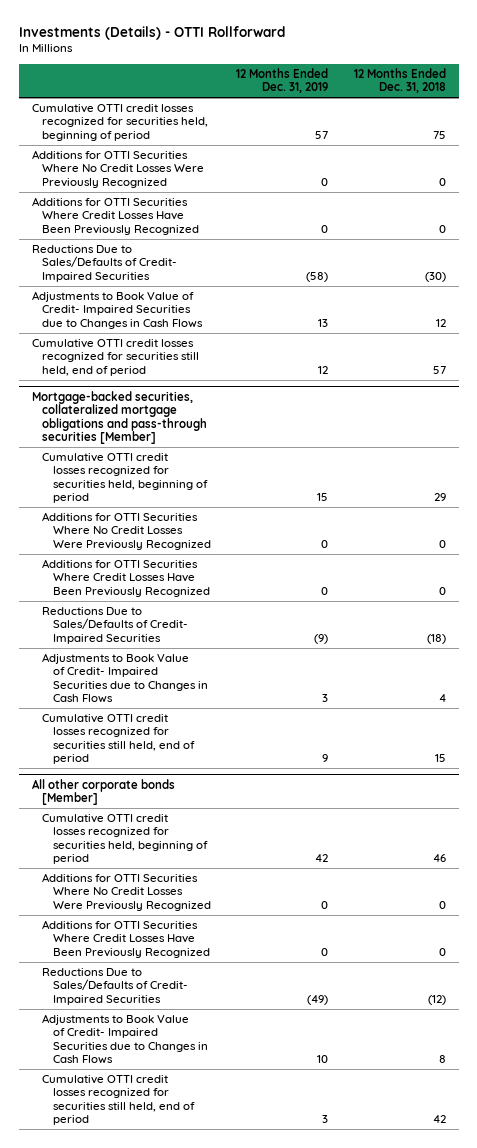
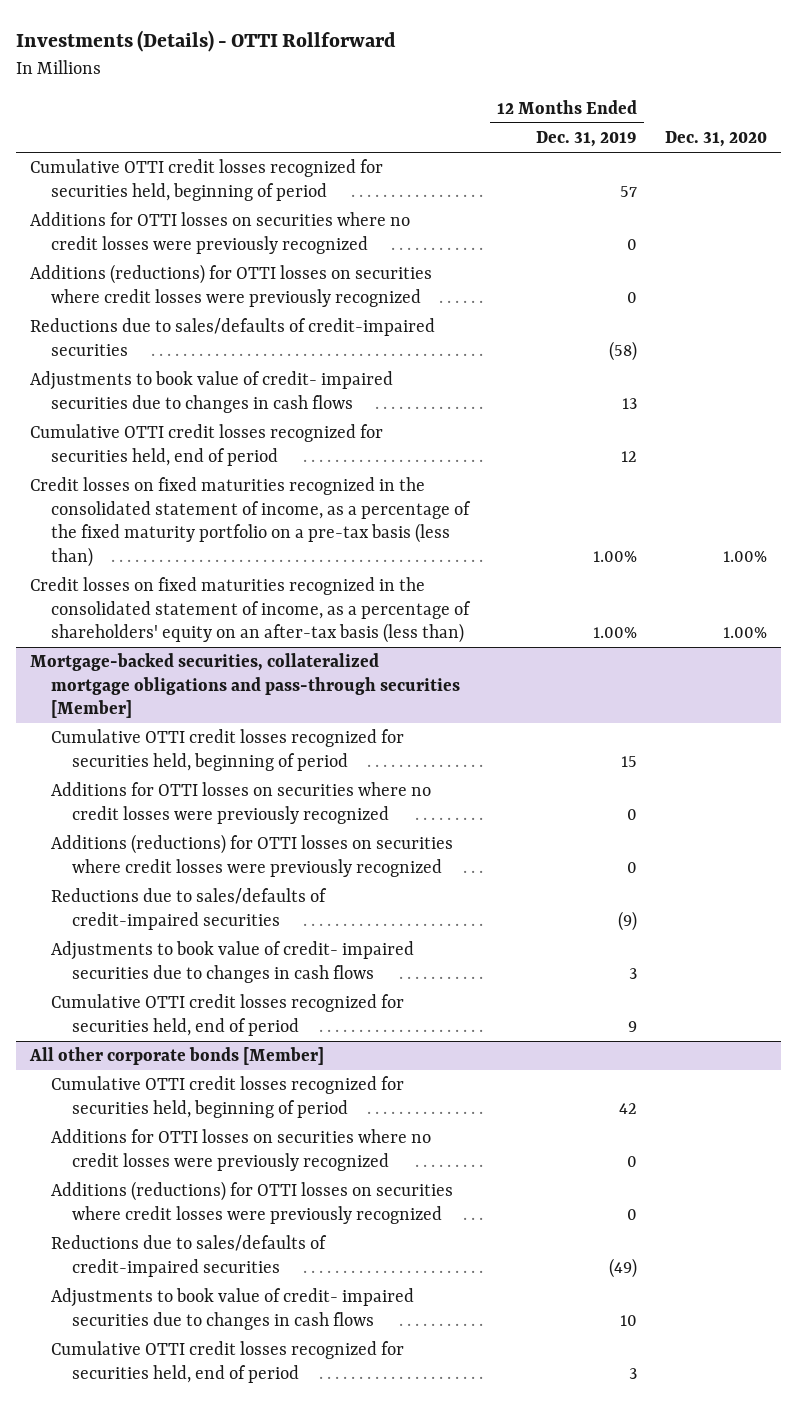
[353,67,446,94] 12 Months Ended Dec. 31, 2018 -> none
none -> [665,131,768,148] Dec. 31, 2020
[31,150,205,188] Additions for OTTI Securities Where No Credit Losses Were Previously Recognized -> [29,212,410,254] Additions for OTTI losses on securities where no credit losses were previously recognized
[31,197,200,235] Additions for OTTI Securities Where Credit Losses Have Been Previously Recognized -> [29,264,432,307] Additions (reductions) for OTTI losses on securities where credit losses were previously recognized
[31,245,178,282] Reductions Due to Sales/Defaults of Credit- Impaired Securities -> [29,318,435,356] Reductions due to sales/defaults of credit-impaired securities
[31,291,204,329] Adjustments to Book Value of Credit- Impaired Securities due to Changes in Cash Flows -> [29,371,393,413] Adjustments to book value of credit- impaired securities due to changes in cash flows
[31,339,200,376] Cumulative OTTI credit losses recognized for securities still held, end of period -> [29,424,383,466] Cumulative OTTI credit losses recognized for securities held, end of period
none -> [29,477,472,567] Credit losses on fixed maturities recognized in the consolidated statement of income, as a percentage of the fixed maturity portfolio on a pre-tax basis (less than)
none -> [29,577,472,644] Credit losses on fixed maturities recognized in the consolidated statement of income, as a percentage of shareholders' equity on an after-tax basis (less than)
[42,512,211,550] Additions for OTTI Securities Where No Credit Losses Were Previously Recognized -> [51,782,432,824] Additions for OTTI losses on securities where no credit losses were previously recognized
[42,559,210,597] Additions for OTTI Securities Where Credit Losses Have Been Previously Recognized -> [51,834,454,877] Additions (reductions) for OTTI losses on securities where credit losses were previously recognized
[42,607,188,644] Reductions Due to Sales/Defaults of Credit- Impaired Securities -> [51,888,328,930] Reductions due to sales/defaults of credit-impaired securities
[42,653,208,704] Adjustments to Book Value of Credit- Impaired Securities due to Changes in Cash Flows -> [51,941,415,983] Adjustments to book value of credit- impaired securities due to changes in cash flows
[42,714,195,765] Cumulative OTTI credit losses recognized for securities still held, end of period -> [51,994,405,1036] Cumulative OTTI credit losses recognized for securities held, end of period
[42,873,211,911] Additions for OTTI Securities Where No Credit Losses Were Previously Recognized -> [51,1129,432,1171] Additions for OTTI losses on securities where no credit losses were previously recognized
[42,920,210,958] Additions for OTTI Securities Where Credit Losses Have Been Previously Recognized -> [51,1181,454,1224] Additions (reductions) for OTTI losses on securities where credit losses were previously recognized
[42,968,188,1005] Reductions Due to Sales/Defaults of Credit- Impaired Securities -> [51,1235,328,1277] Reductions due to sales/defaults of credit-impaired securities
[42,1014,208,1065] Adjustments to Book Value of Credit- Impaired Securities due to Changes in Cash Flows -> [51,1288,415,1330] Adjustments to book value of credit- impaired securities due to changes in cash flows
[42,1075,195,1126] Cumulative OTTI credit losses recognized for securities still held, end of period -> [51,1341,405,1383] Cumulative OTTI credit losses recognized for securities held, end of period

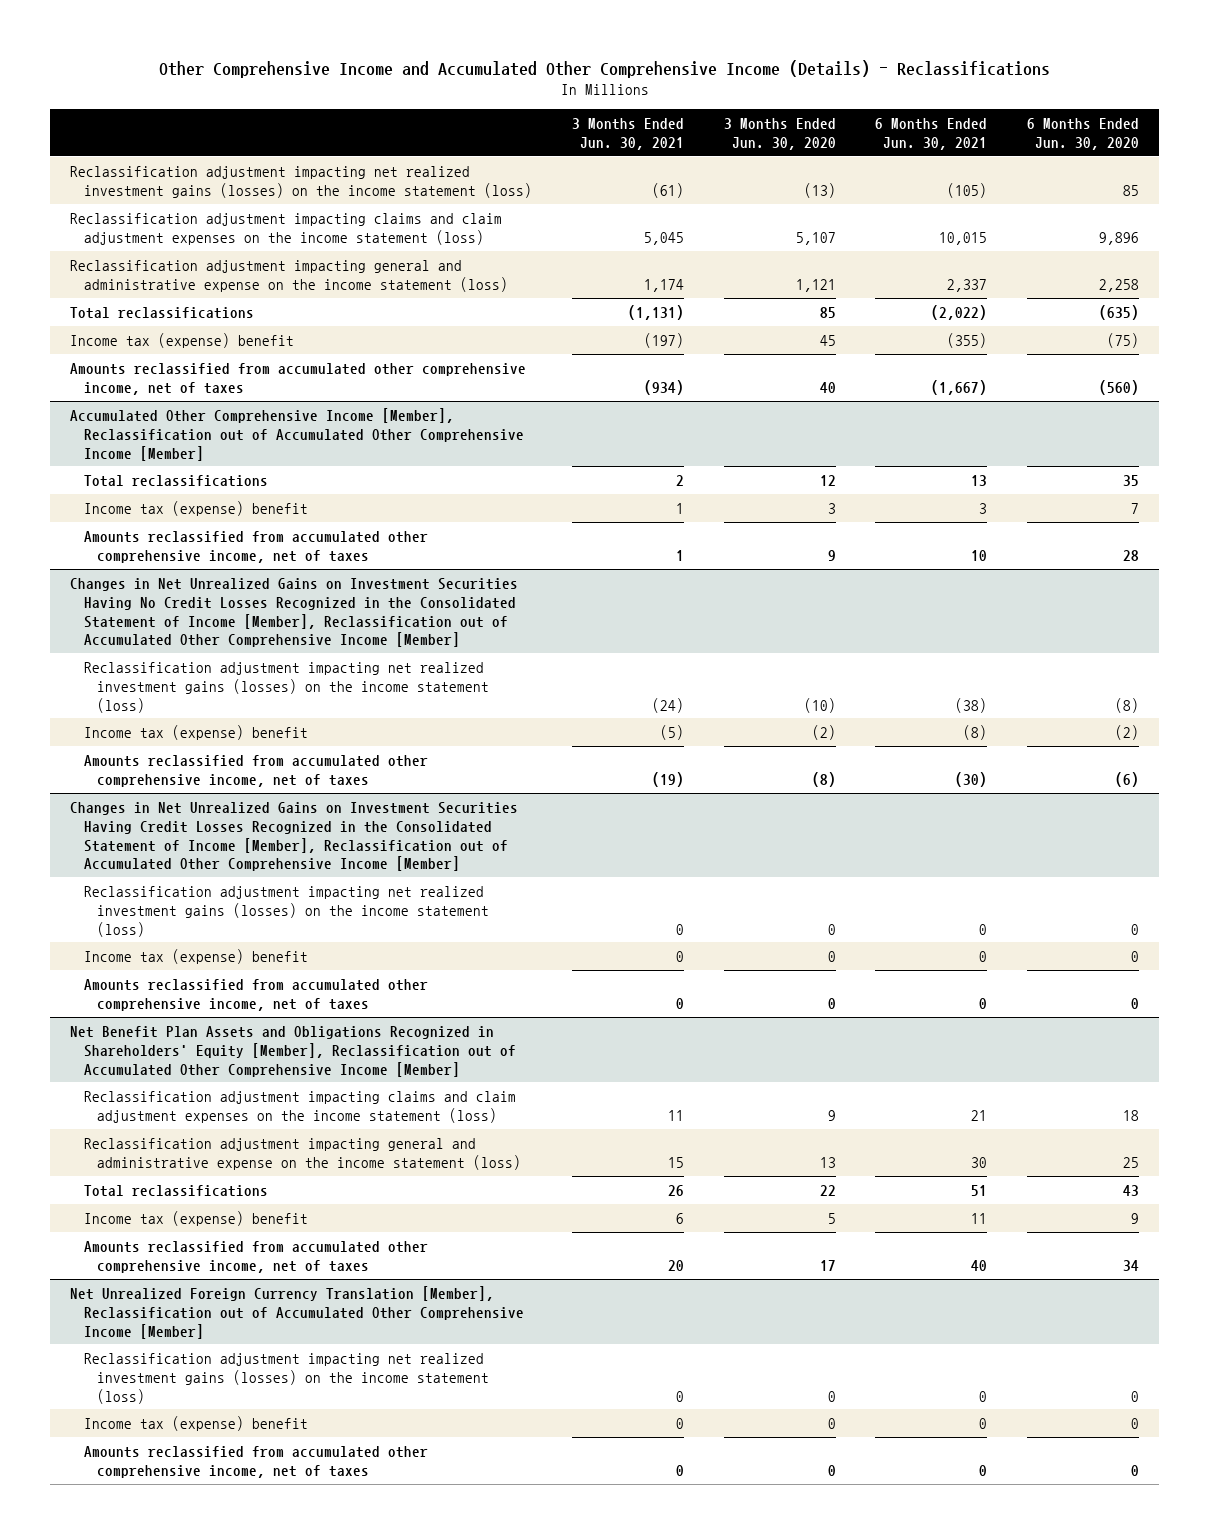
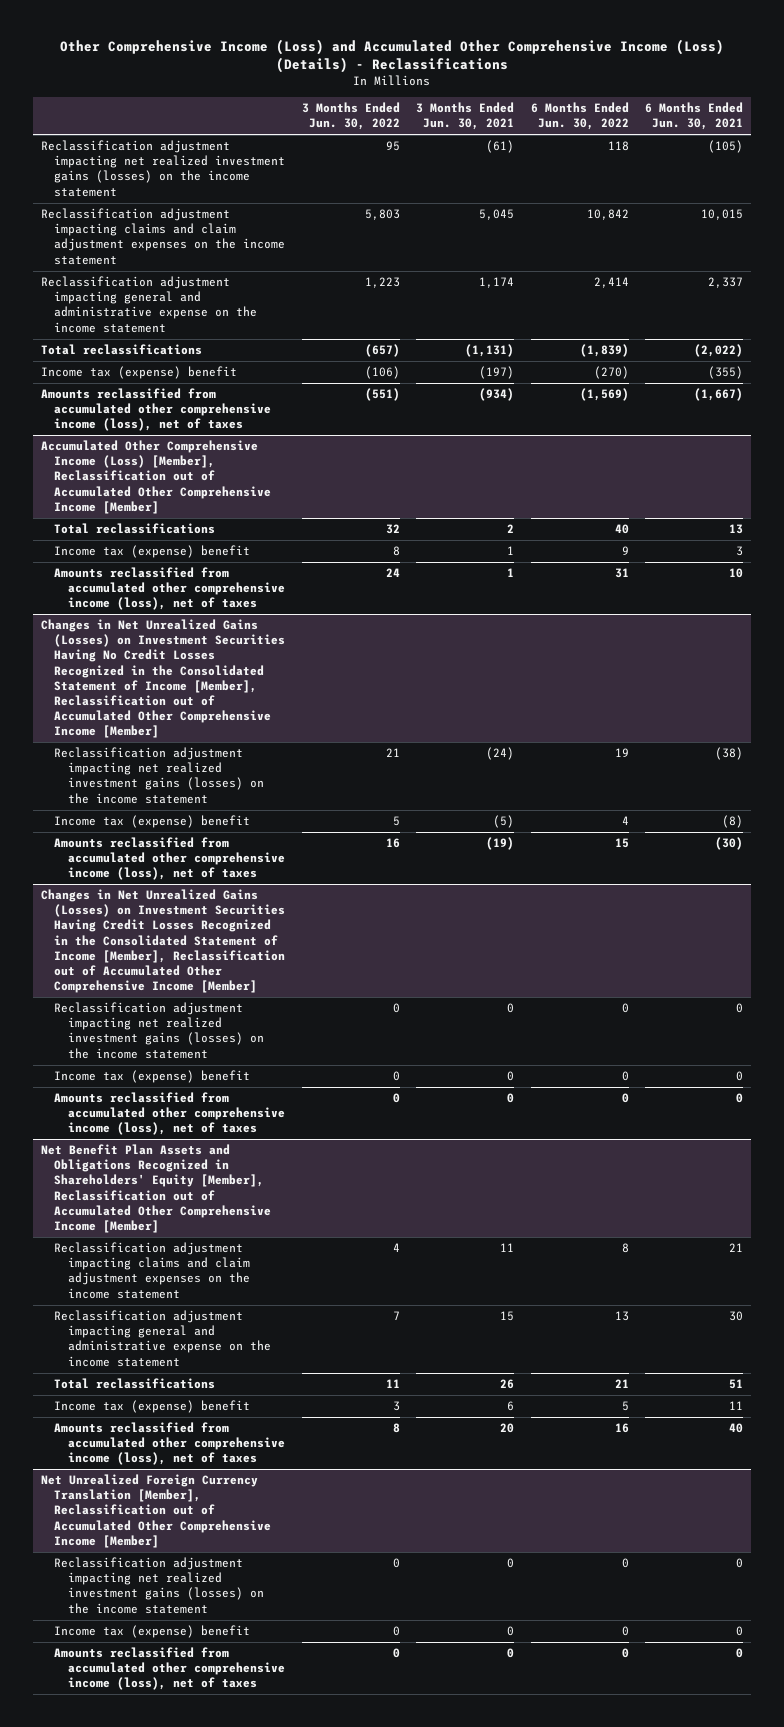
[158,59,1050,78] Other Comprehensive Income and Accumulated Other Comprehensive Income (Details) - Reclassifications -> [59,39,724,74] Other Comprehensive Income (Loss) and Accumulated Other Comprehensive Income (Loss) (Details) - Reclassifications
[723,118,836,150] 3 Months Ended Jun. 30, 2020 -> none
[1027,118,1140,150] 6 Months Ended Jun. 30, 2020 -> none
none -> [301,102,400,131] 3 Months Ended Jun. 30, 2022
none -> [530,102,629,131] 6 Months Ended Jun. 30, 2022
[70,165,532,198] Reclassification adjustment impacting net realized investment gains (losses) on the income statement (loss) -> [41,140,286,197] Reclassification adjustment impacting net realized investment gains (losses) on the income statement
[70,212,503,245] Reclassification adjustment impacting claims and claim adjustment expenses on the income statement (loss) -> [41,208,286,265] Reclassification adjustment impacting claims and claim adjustment expenses on the income statement
[70,259,508,292] Reclassification adjustment impacting general and administrative expense on the income statement (loss) -> [41,276,258,333] Reclassification adjustment impacting general and administrative expense on the income statement
[70,362,527,395] Amounts reclassified from accumulated other comprehensive income, net of taxes -> [41,388,272,432] Amounts reclassified from accumulated other comprehensive income (loss), net of taxes
[70,407,524,461] Accumulated Other Comprehensive Income [Member], Reclassification out of Accumulated Other Comprehensive Income [Member] -> [41,440,272,514] Accumulated Other Comprehensive Income (Loss) [Member], Reclassification out of Accumulated Other Comprehensive Income [Member]
[83,530,428,563] Amounts reclassified from accumulated other comprehensive income, net of taxes -> [54,567,285,611] Amounts reclassified from accumulated other comprehensive income (loss), net of taxes
[70,577,519,648] Changes in Net Unrealized Gains on Investment Securities Having No Credit Losses Recognized in the Consolidated Statement of Income [Member], Reclassification out of Accumulated Other Comprehensive Income [Member] -> [41,619,286,738] Changes in Net Unrealized Gains (Losses) on Investment Securities Having No Credit Losses Recognized in the Consolidated Statement of Income [Member], Reclassification out of Accumulated Other Comprehensive Income [Member]
[83,661,490,713] Reclassification adjustment impacting net realized investment gains (losses) on the income statement (loss) -> [54,747,264,804] Reclassification adjustment impacting net realized investment gains (losses) on the income statement
[83,754,428,787] Amounts reclassified from accumulated other comprehensive income, net of taxes -> [54,837,285,881] Amounts reclassified from accumulated other comprehensive income (loss), net of taxes
[70,801,519,872] Changes in Net Unrealized Gains on Investment Securities Having Credit Losses Recognized in the Consolidated Statement of Income [Member], Reclassification out of Accumulated Other Comprehensive Income [Member] -> [41,889,286,993] Changes in Net Unrealized Gains (Losses) on Investment Securities Having Credit Losses Recognized in the Consolidated Statement of Income [Member], Reclassification out of Accumulated Other Comprehensive Income [Member]
[83,885,490,937] Reclassification adjustment impacting net realized investment gains (losses) on the income statement (loss) -> [54,1002,264,1059] Reclassification adjustment impacting net realized investment gains (losses) on the income statement
[83,978,428,1011] Amounts reclassified from accumulated other comprehensive income, net of taxes -> [54,1092,285,1136] Amounts reclassified from accumulated other comprehensive income (loss), net of taxes
[83,1090,516,1123] Reclassification adjustment impacting claims and claim adjustment expenses on the income statement (loss) -> [54,1242,250,1299] Reclassification adjustment impacting claims and claim adjustment expenses on the income statement
[83,1137,522,1170] Reclassification adjustment impacting general and administrative expense on the income statement (loss) -> [54,1310,271,1367] Reclassification adjustment impacting general and administrative expense on the income statement
[83,1240,428,1273] Amounts reclassified from accumulated other comprehensive income, net of taxes -> [54,1422,285,1466] Amounts reclassified from accumulated other comprehensive income (loss), net of taxes
[83,1352,490,1404] Reclassification adjustment impacting net realized investment gains (losses) on the income statement (loss) -> [54,1557,264,1614] Reclassification adjustment impacting net realized investment gains (losses) on the income statement
[83,1445,428,1478] Amounts reclassified from accumulated other comprehensive income, net of taxes -> [54,1647,285,1691] Amounts reclassified from accumulated other comprehensive income (loss), net of taxes

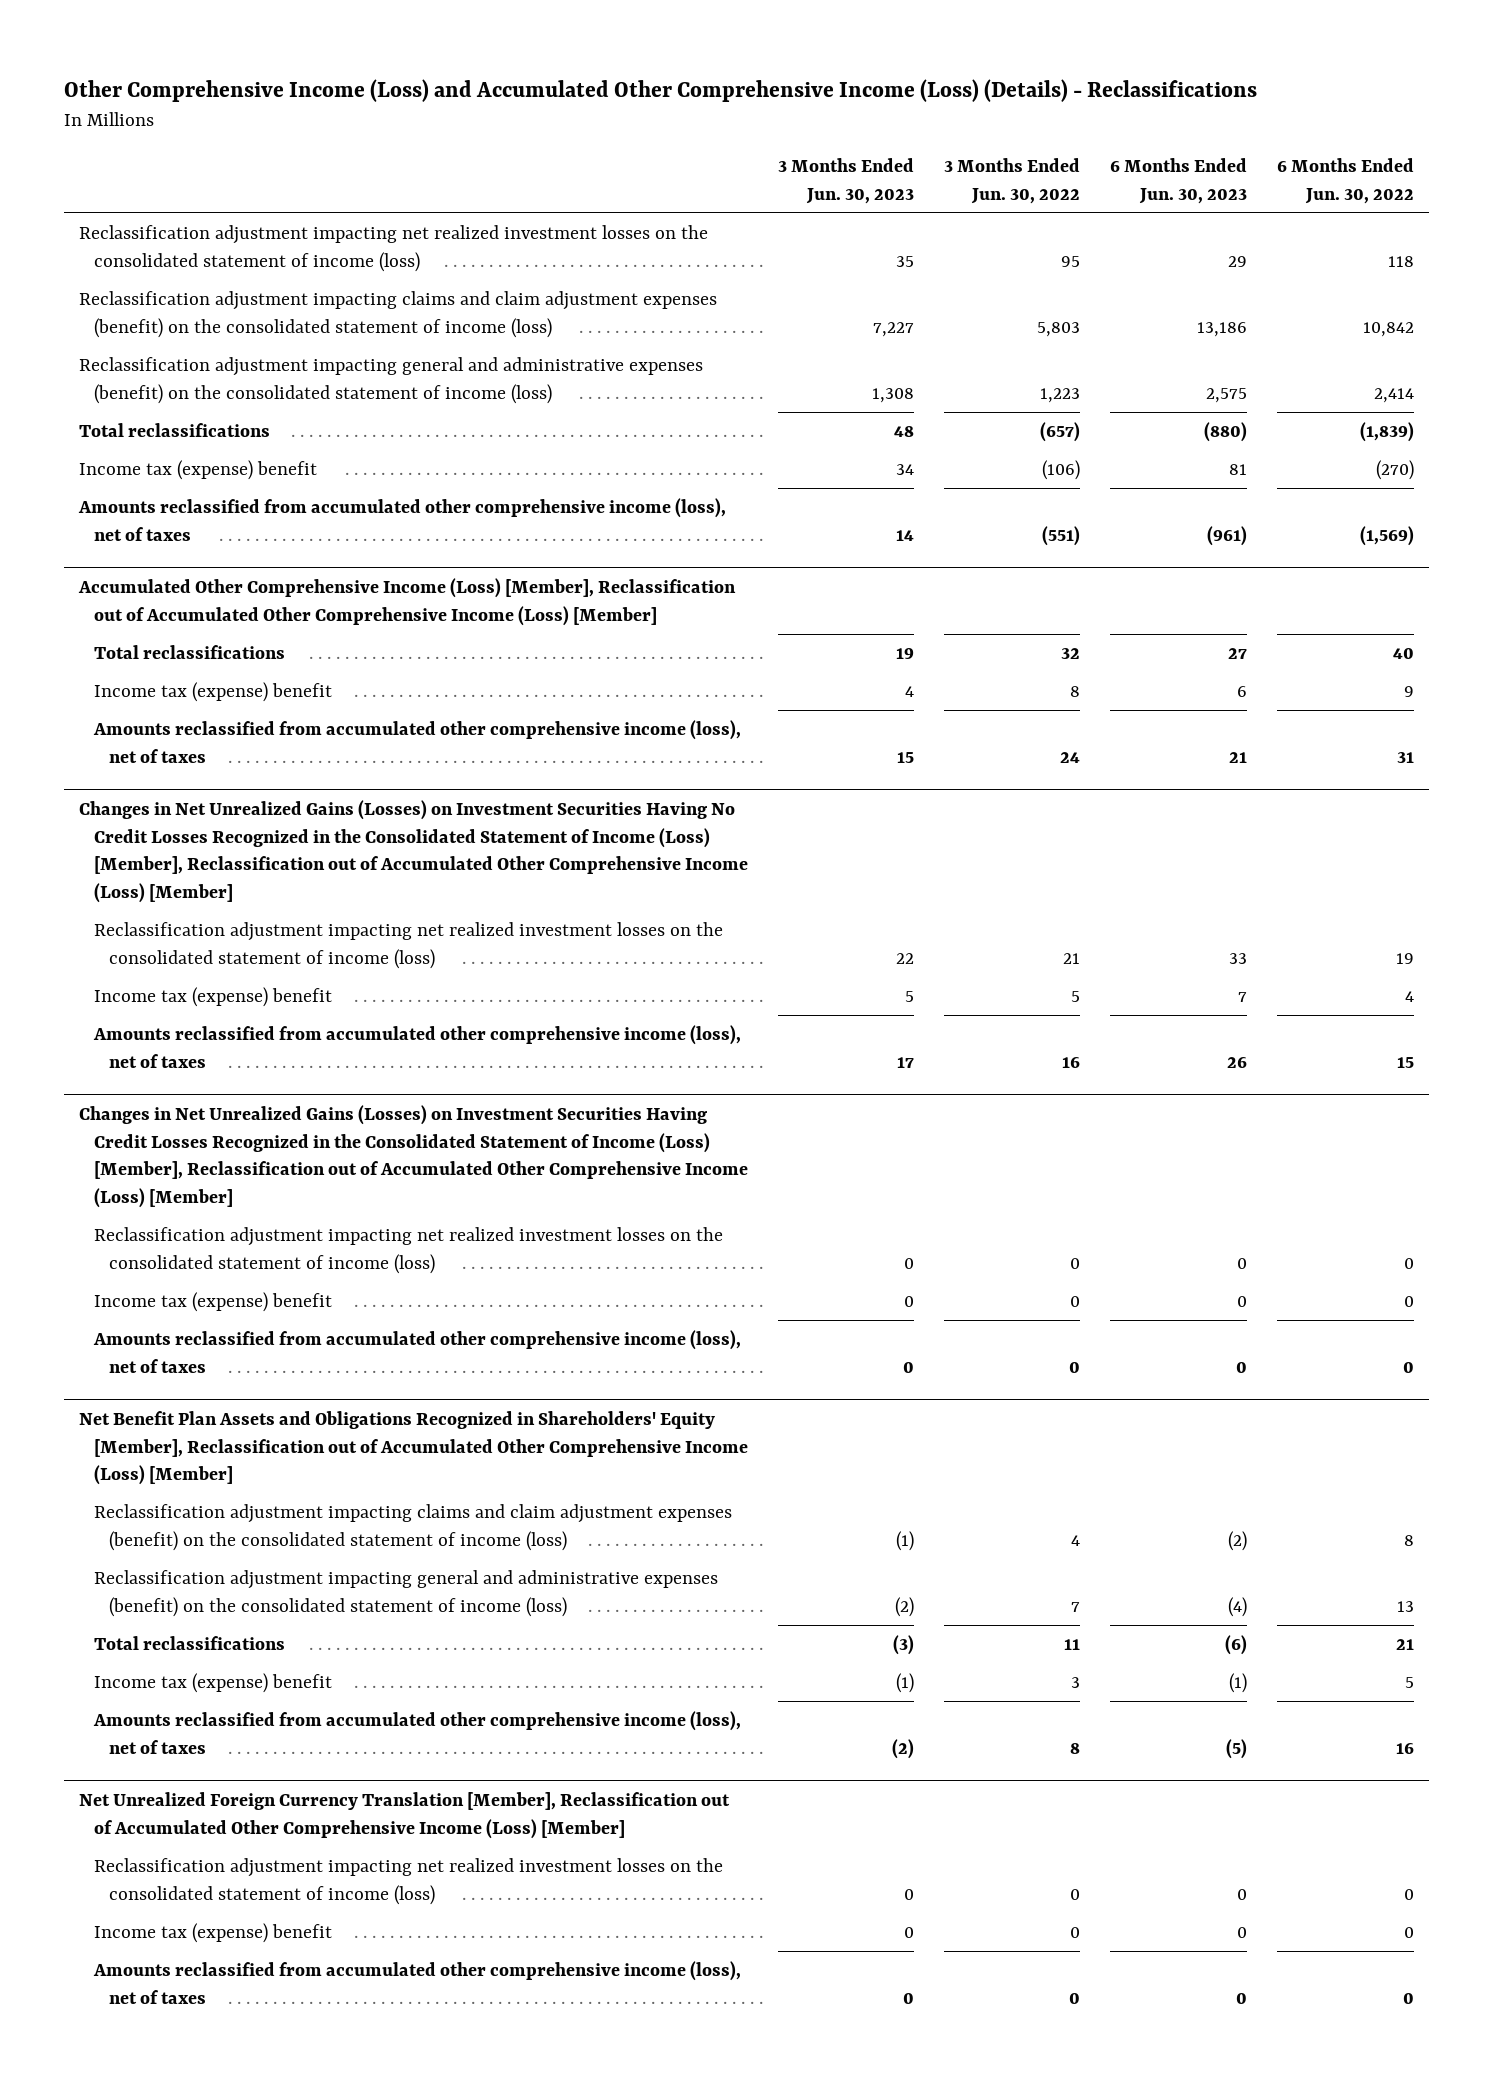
[416,102,515,131] 3 Months Ended Jun. 30, 2021 -> none
[644,102,743,131] 6 Months Ended Jun. 30, 2021 -> none
none -> [778,158,915,204] 3 Months Ended Jun. 30, 2023
none -> [1110,158,1248,204] 6 Months Ended Jun. 30, 2023
[41,140,286,197] Reclassification adjustment impacting net realized investment gains (losses) on the income statement -> [79,225,709,272] Reclassification adjustment impacting net realized investment losses on the consolidated statement of income (loss)
[41,208,286,265] Reclassification adjustment impacting claims and claim adjustment expenses on the income statement -> [79,291,718,338] Reclassification adjustment impacting claims and claim adjustment expenses (benefit) on the consolidated statement of income (loss)
[41,276,258,333] Reclassification adjustment impacting general and administrative expense on the income statement -> [79,357,704,404] Reclassification adjustment impacting general and administrative expenses (benefit) on the consolidated statement of income (loss)
[41,440,272,514] Accumulated Other Comprehensive Income (Loss) [Member], Reclassification out of Accumulated Other Comprehensive Income [Member] -> [78,578,737,626] Accumulated Other Comprehensive Income (Loss) [Member], Reclassification out of Accumulated Other Comprehensive Income (Loss) [Member]
[41,619,286,738] Changes in Net Unrealized Gains (Losses) on Investment Securities Having No Credit Losses Recognized in the Consolidated Statement of Income [Member], Reclassification out of Accumulated Other Comprehensive Income [Member] -> [79,800,749,903] Changes in Net Unrealized Gains (Losses) on Investment Securities Having No Credit Losses Recognized in the Consolidated Statement of Income (Loss) [Member], Reclassification out of Accumulated Other Comprehensive Income (Loss) [Member]
[54,747,264,804] Reclassification adjustment impacting net realized investment gains (losses) on the income statement -> [94,922,724,969] Reclassification adjustment impacting net realized investment losses on the consolidated statement of income (loss)
[41,889,286,993] Changes in Net Unrealized Gains (Losses) on Investment Securities Having Credit Losses Recognized in the Consolidated Statement of Income [Member], Reclassification out of Accumulated Other Comprehensive Income [Member] -> [79,1105,749,1208] Changes in Net Unrealized Gains (Losses) on Investment Securities Having Credit Losses Recognized in the Consolidated Statement of Income (Loss) [Member], Reclassification out of Accumulated Other Comprehensive Income (Loss) [Member]
[54,1002,264,1059] Reclassification adjustment impacting net realized investment gains (losses) on the income statement -> [94,1227,724,1274] Reclassification adjustment impacting net realized investment losses on the consolidated statement of income (loss)
[41,1144,272,1233] Net Benefit Plan Assets and Obligations Recognized in Shareholders' Equity [Member], Reclassification out of Accumulated Other Comprehensive Income [Member] -> [79,1411,749,1486] Net Benefit Plan Assets and Obligations Recognized in Shareholders' Equity [Member], Reclassification out of Accumulated Other Comprehensive Income (Loss) [Member]
[54,1242,250,1299] Reclassification adjustment impacting claims and claim adjustment expenses on the income statement -> [94,1504,733,1551] Reclassification adjustment impacting claims and claim adjustment expenses (benefit) on the consolidated statement of income (loss)
[54,1310,271,1367] Reclassification adjustment impacting general and administrative expense on the income statement -> [94,1570,719,1617] Reclassification adjustment impacting general and administrative expenses (benefit) on the consolidated statement of income (loss)
[41,1474,272,1548] Net Unrealized Foreign Currency Translation [Member], Reclassification out of Accumulated Other Comprehensive Income [Member] -> [79,1792,731,1839] Net Unrealized Foreign Currency Translation [Member], Reclassification out of Accumulated Other Comprehensive Income (Loss) [Member]
[54,1557,264,1614] Reclassification adjustment impacting net realized investment gains (losses) on the income statement -> [94,1858,724,1905] Reclassification adjustment impacting net realized investment losses on the consolidated statement of income (loss)

